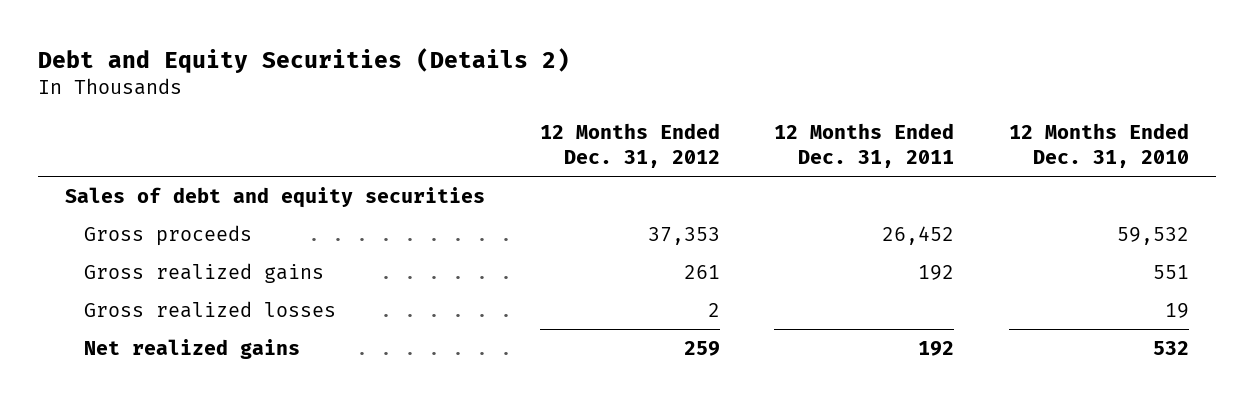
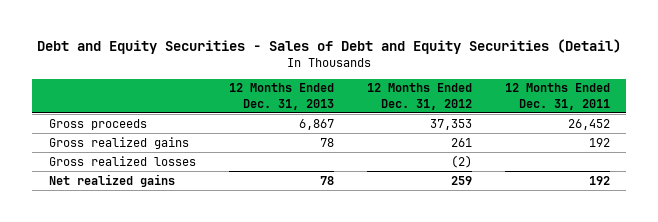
[37,47,570,73] Debt and Equity Securities (Details 2) -> [37,38,622,54] Debt and Equity Securities - Sales of Debt and Equity Securities (Detail)
[1008,123,1189,169] 12 Months Ended Dec. 31, 2010 -> none
none -> [228,83,334,110] 12 Months Ended Dec. 31, 2013
[65,186,486,208] Sales of debt and equity securities -> none
[707,302,720,317] 2 -> [450,154,472,168] (2)

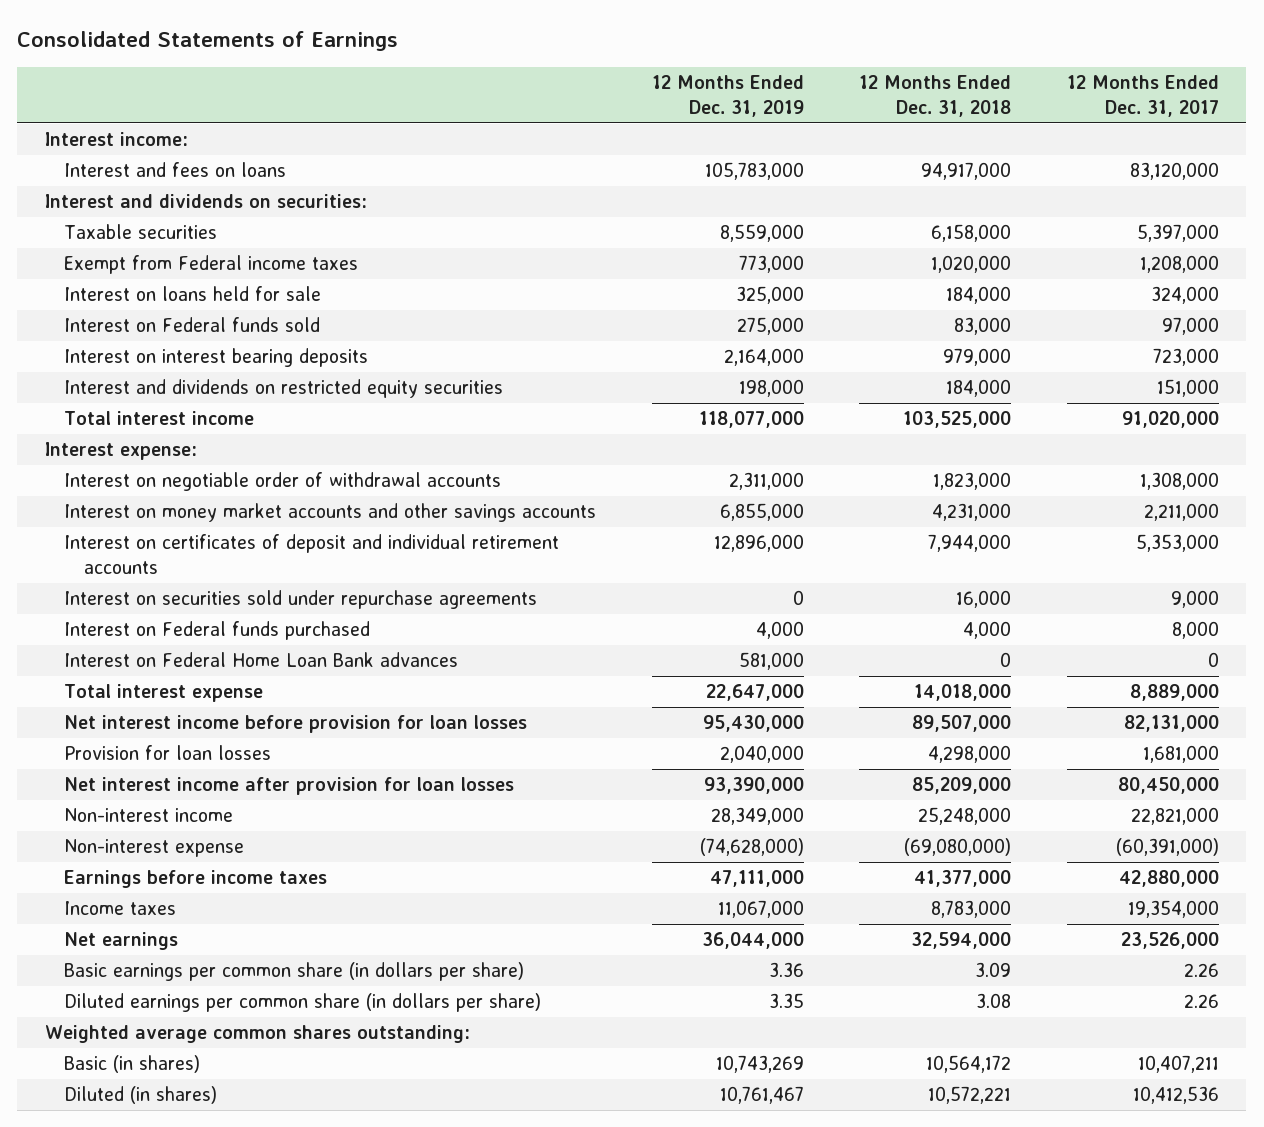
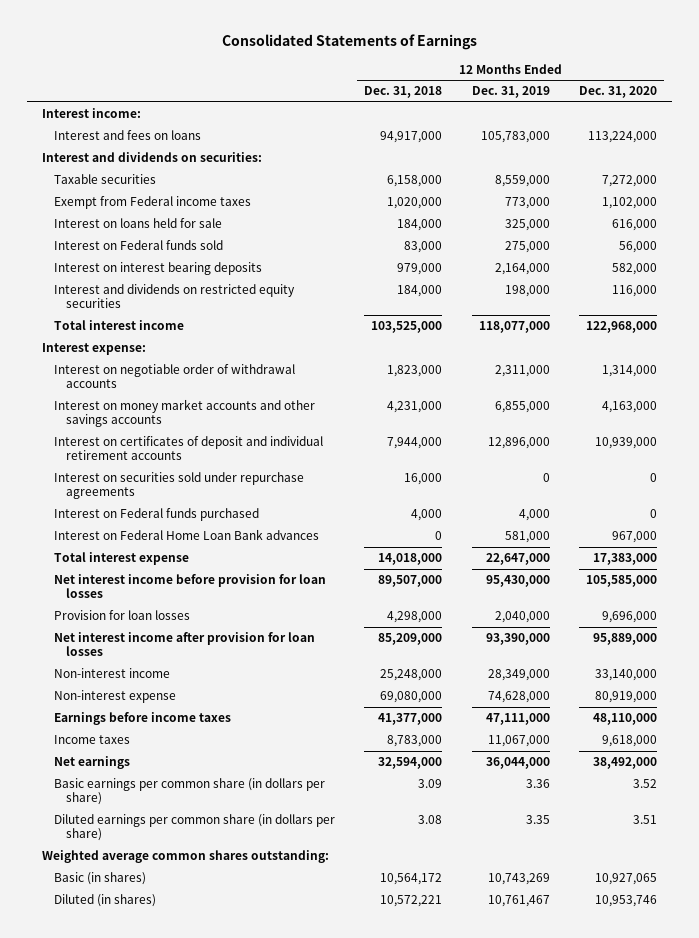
[1066,74,1219,118] 12 Months Ended Dec. 31, 2017 -> none
none -> [578,86,657,99] Dec. 31, 2020
[699,837,804,856] (74,628,000) -> [487,691,550,704] 74,628,000
[904,837,1012,856] (69,080,000) -> [380,691,443,704] 69,080,000

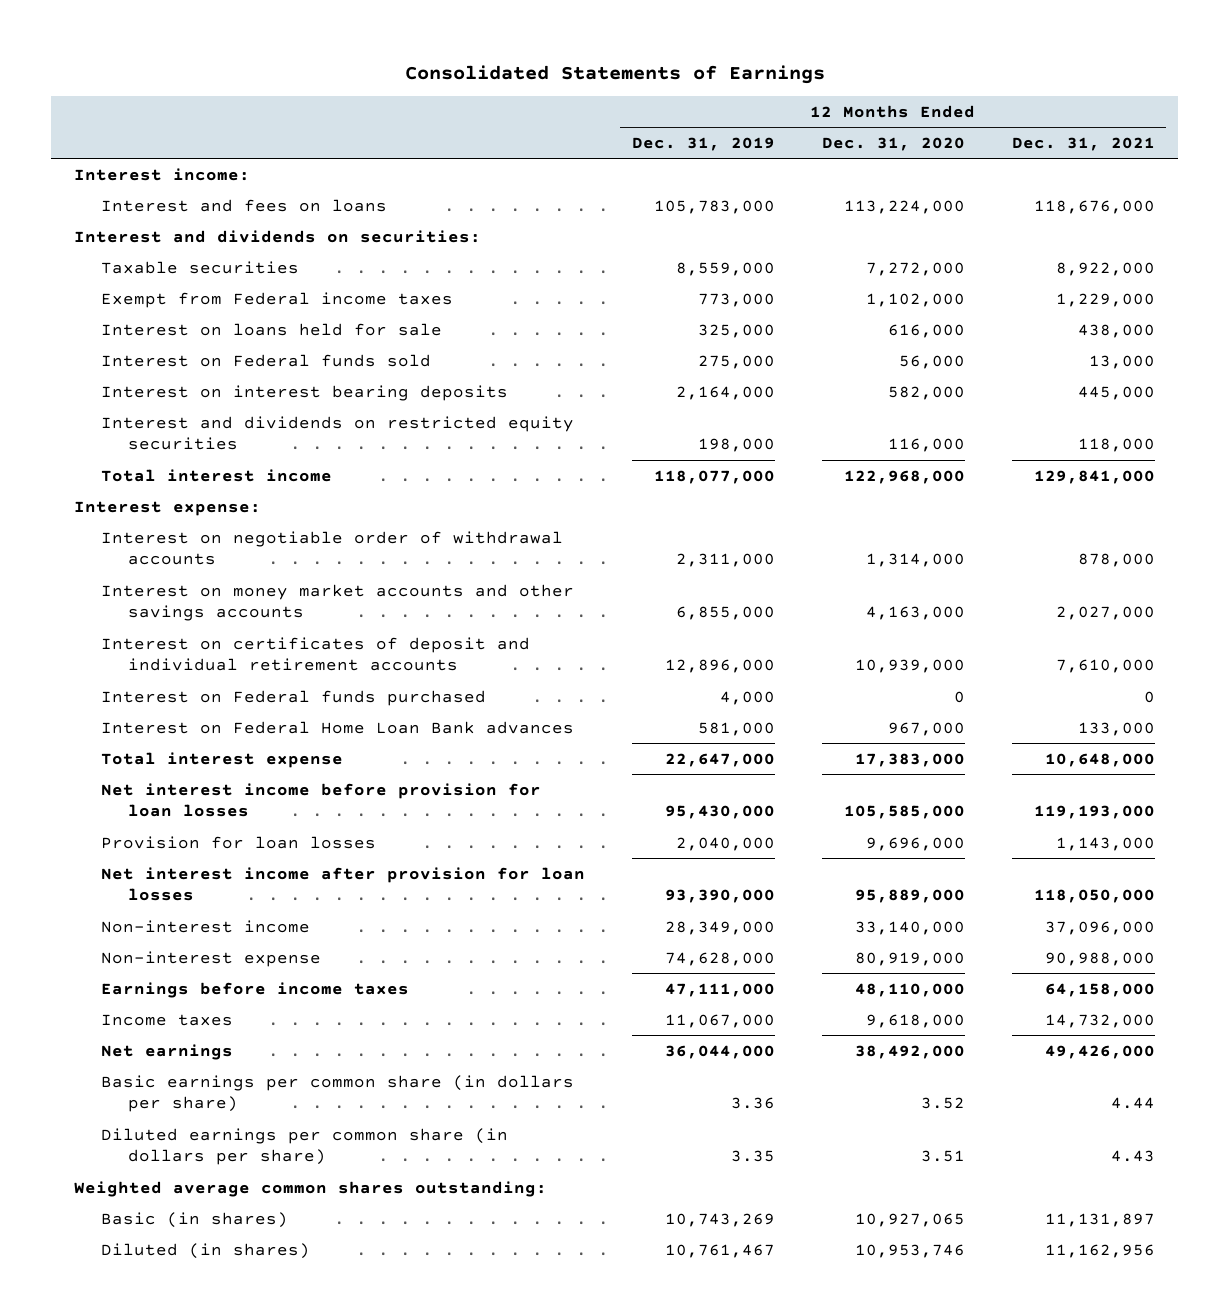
[364,86,443,99] Dec. 31, 2018 -> none
none -> [1011,137,1155,152] Dec. 31, 2021
[54,472,305,500] Interest on securities sold under repurchase agreements -> none

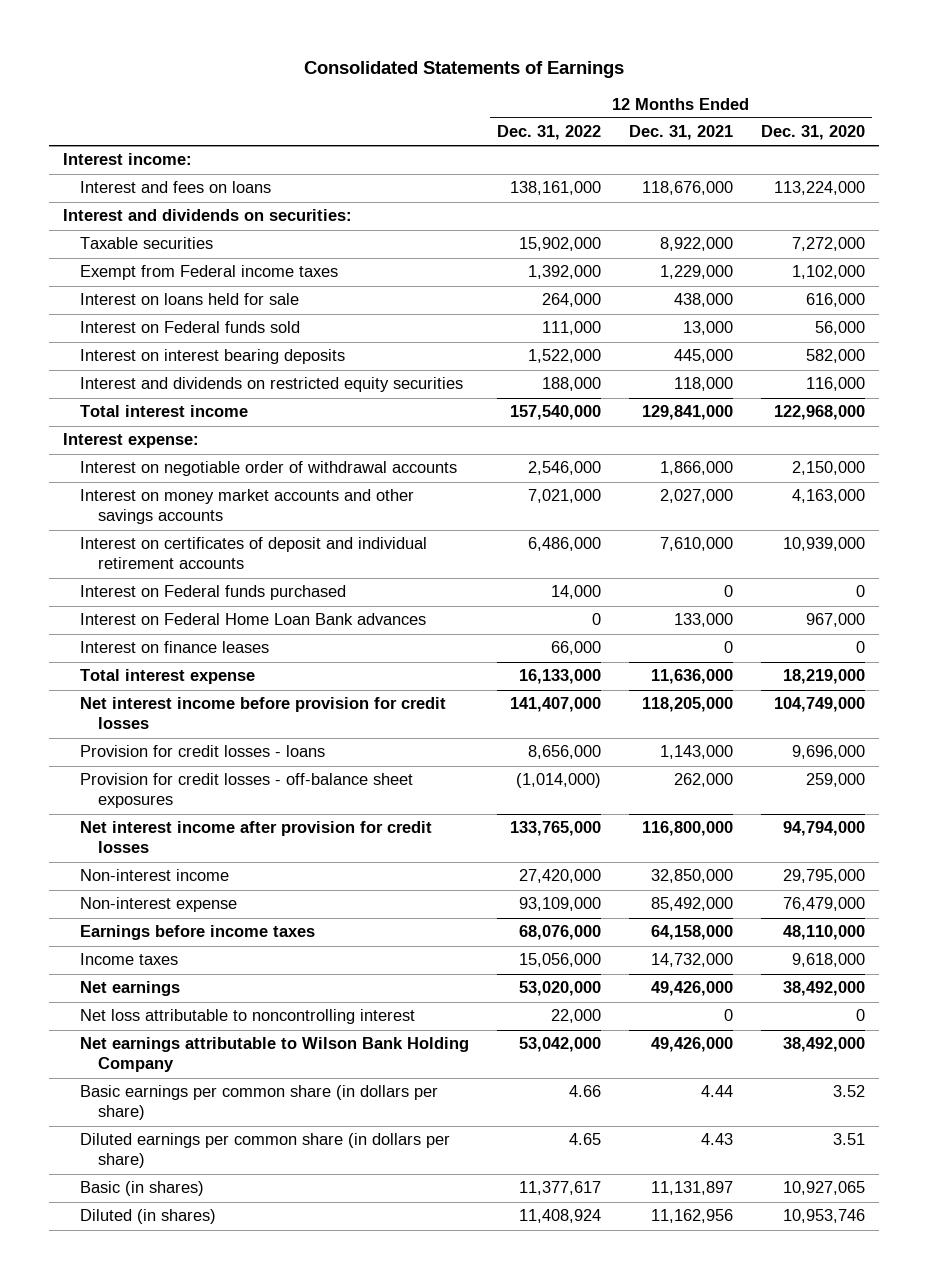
[632,137,776,152] Dec. 31, 2019 -> none
none -> [497,125,602,141] Dec. 31, 2022
[865,553,965,568] 1,314,000 -> [792,461,866,476] 2,150,000
[1077,553,1155,568] 878,000 -> [660,461,734,476] 1,866,000
none -> [80,641,270,654] Interest on finance leases
[854,752,965,767] 17,383,000 -> [783,669,866,685] 18,219,000
[1044,752,1155,767] 10,648,000 -> [651,669,734,685] 11,636,000
[101,782,542,818] Net interest income before provision for loan losses -> [80,697,447,730] Net interest income before provision for credit losses
[843,805,965,820] 105,585,000 -> [774,697,866,713] 104,749,000
[1033,805,1155,820] 119,193,000 -> [642,697,734,713] 118,205,000
[101,835,377,849] Provision for loan losses -> [80,745,326,758] Provision for credit losses - loans
none -> [80,773,414,809] Provision for credit losses - off-balance sheet exposures
[101,866,586,902] Net interest income after provision for loan losses -> [80,821,433,854] Net interest income after provision for credit losses
[854,889,965,904] 95,889,000 -> [783,821,866,837] 94,794,000
[1033,889,1155,904] 118,050,000 -> [642,821,734,837] 116,800,000
[854,920,965,935] 33,140,000 -> [783,869,866,884] 29,795,000
[1044,920,1155,935] 37,096,000 -> [651,869,734,884] 32,850,000
[854,951,965,966] 80,919,000 -> [783,897,866,912] 76,479,000
[1044,951,1155,966] 90,988,000 -> [651,897,734,912] 85,492,000
none -> [80,1009,416,1025] Net loss attributable to noncontrolling interest
none -> [80,1037,470,1073] Net earnings attributable to Wilson Bank Holding Company
[74,1180,548,1197] Weighted average common shares outstanding: -> none

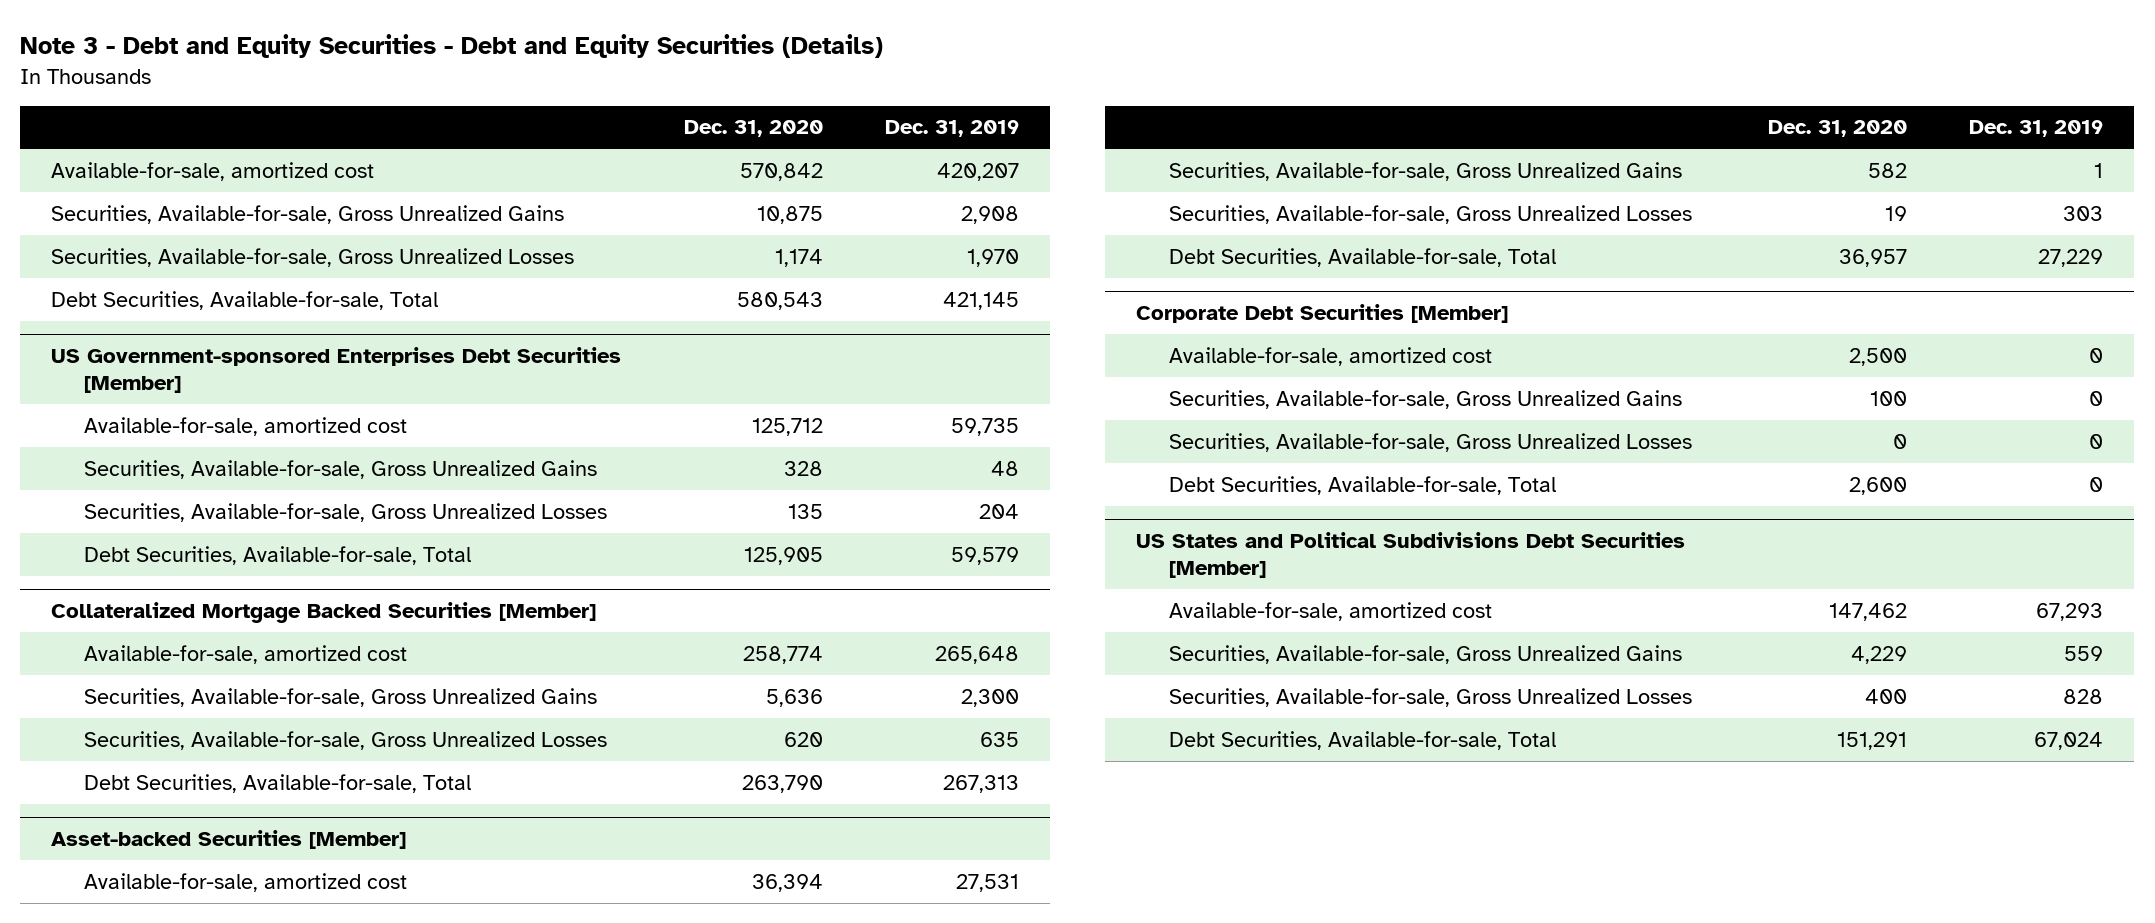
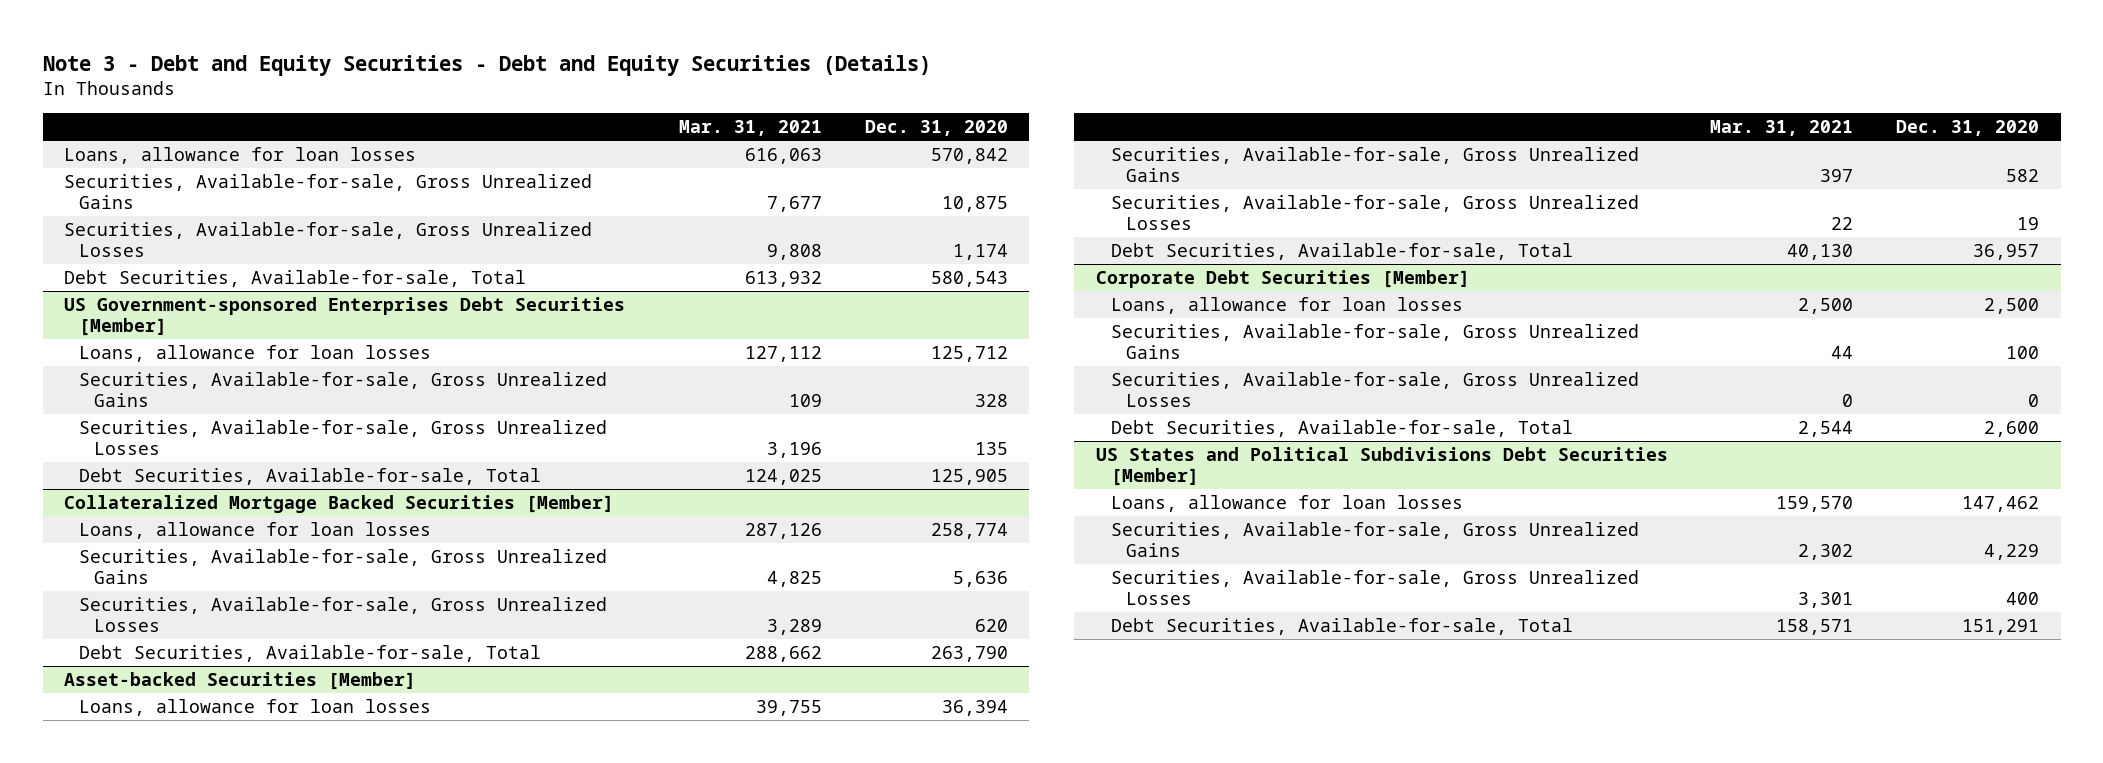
[884,120,1019,138] Dec. 31, 2019 -> none
none -> [679,120,823,137] Mar. 31, 2021
[51,161,375,181] Available-for-sale, amortized cost -> [64,147,417,165] Loans, allowance for loan losses
[84,416,408,436] Available-for-sale, amortized cost -> [79,345,432,363] Loans, allowance for loan losses
[84,644,408,664] Available-for-sale, amortized cost -> [79,522,432,540] Loans, allowance for loan losses
[84,872,408,892] Available-for-sale, amortized cost -> [79,699,432,717] Loans, allowance for loan losses
[1168,346,1492,366] Available-for-sale, amortized cost -> [1110,297,1463,315] Loans, allowance for loan losses
[1168,601,1492,621] Available-for-sale, amortized cost -> [1110,495,1463,513] Loans, allowance for loan losses

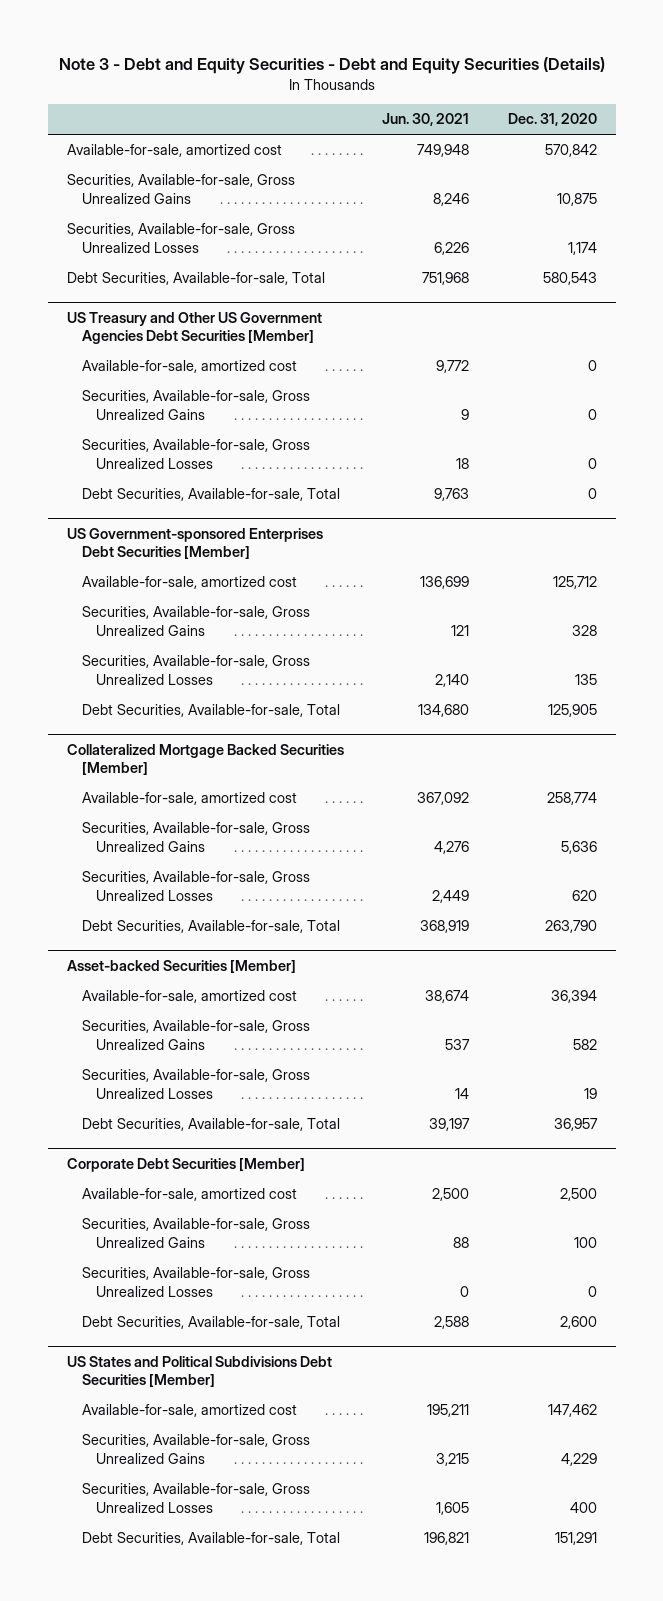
[679,120,823,137] Mar. 31, 2021 -> none
none -> [382,113,470,127] Jun. 30, 2021
[64,147,417,165] Loans, allowance for loan losses -> [66,144,282,158] Available-for-sale, amortized cost
none -> [66,311,322,345] US Treasury and Other US Government Agencies Debt Securities [Member]
none -> [81,360,297,374] Available-for-sale, amortized cost
none -> [81,390,310,421] Securities, Available-for-sale, Gross Unrealized Gains
none -> [81,439,310,470] Securities, Available-for-sale, Gross Unrealized Losses
none -> [81,488,340,502] Debt Securities, Available-for-sale, Total
[79,345,432,363] Loans, allowance for loan losses -> [81,576,297,590] Available-for-sale, amortized cost
[79,522,432,540] Loans, allowance for loan losses -> [81,792,297,806] Available-for-sale, amortized cost
[79,699,432,717] Loans, allowance for loan losses -> [81,990,297,1004] Available-for-sale, amortized cost
[1110,297,1463,315] Loans, allowance for loan losses -> [81,1188,297,1202] Available-for-sale, amortized cost
[1110,495,1463,513] Loans, allowance for loan losses -> [81,1404,297,1418] Available-for-sale, amortized cost

